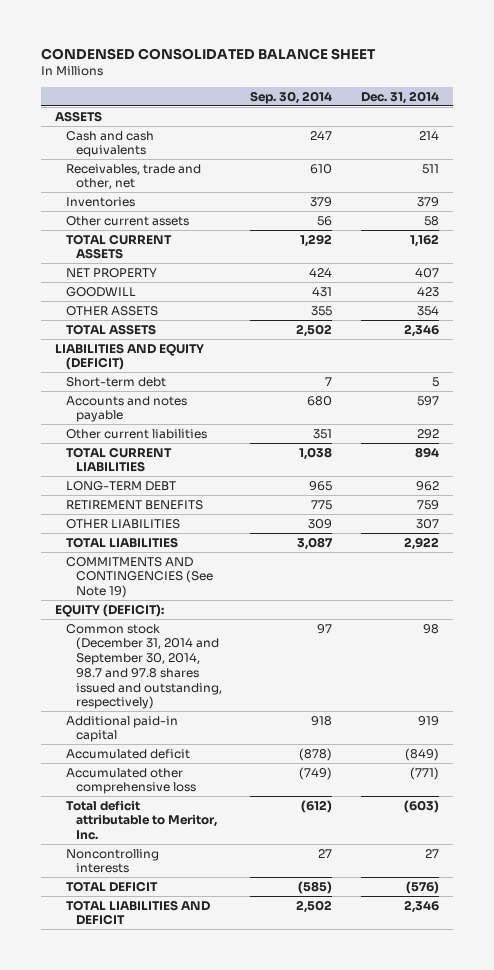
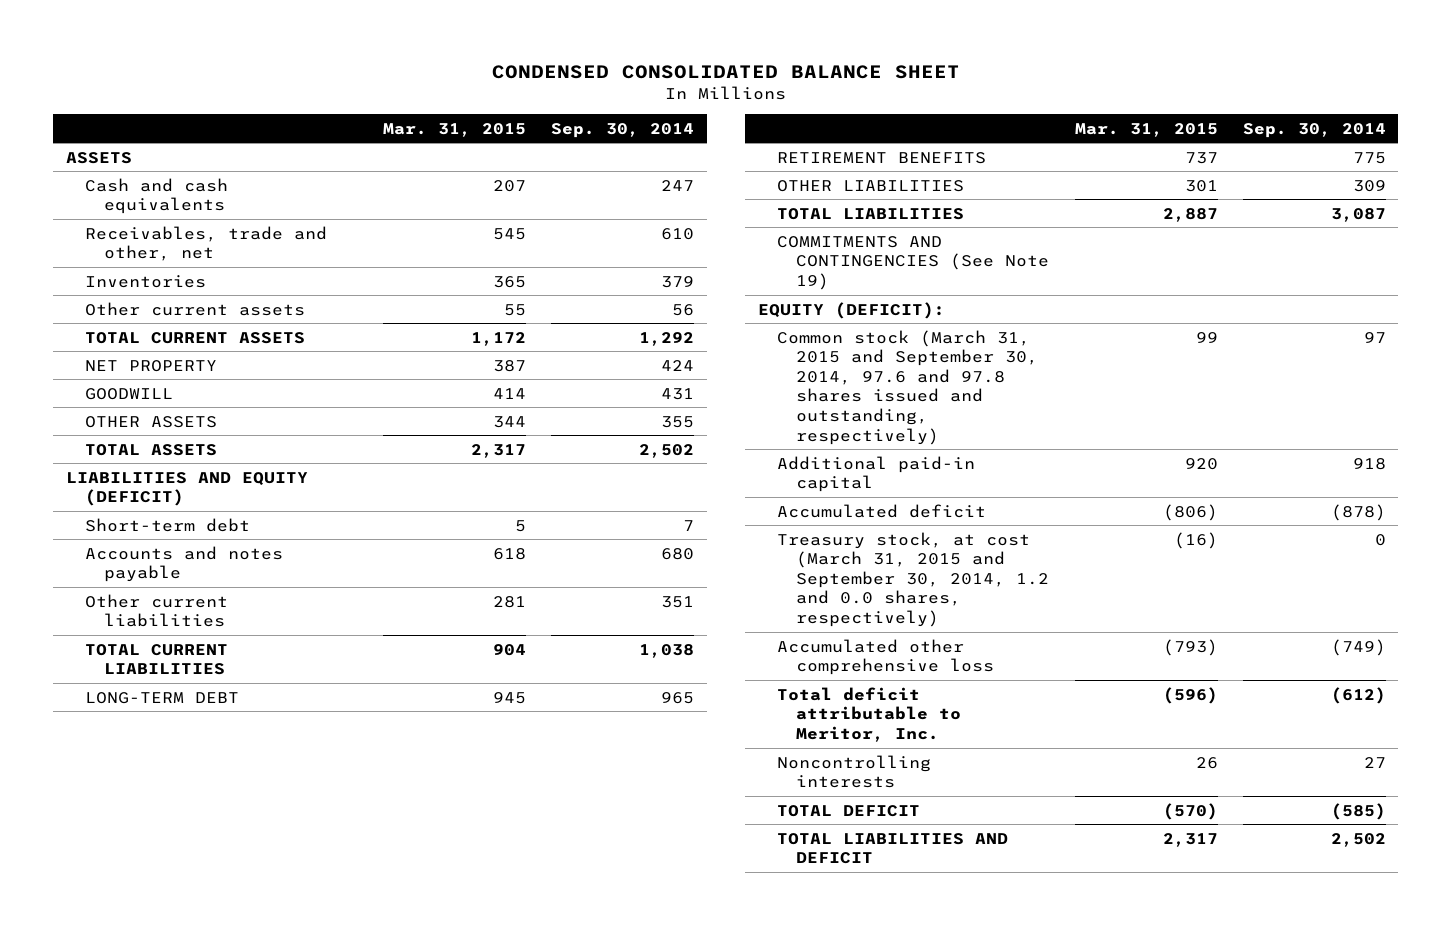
[360,90,439,104] Dec. 31, 2014 -> none
none -> [382,122,526,137] Mar. 31, 2015
[65,623,223,710] Common stock (December 31, 2014 and September 30, 2014, 98.7 and 97.8 shares issued and outstanding, respectively) -> [777,329,1039,445] Common stock (March 31, 2015 and September 30, 2014, 97.6 and 97.8 shares issued and outstanding, respectively)
none -> [777,531,1050,628] Treasury stock, at cost (March 31, 2015 and September 30, 2014, 1.2 and 0.0 shares, respectively)

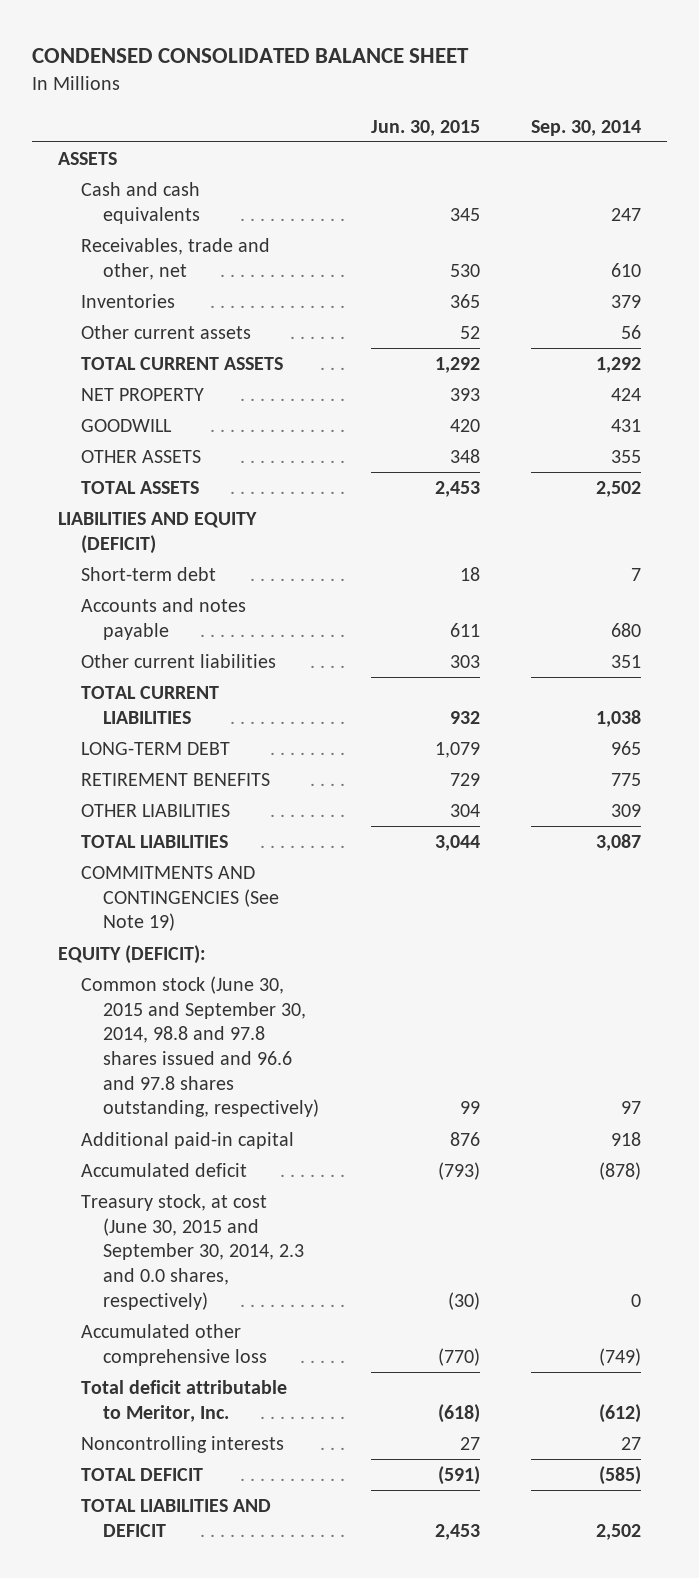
[382,122,526,137] Mar. 31, 2015 -> none
none -> [370,119,480,136] Jun. 30, 2015
[777,329,1039,445] Common stock (March 31, 2015 and September 30, 2014, 97.6 and 97.8 shares issued and outstanding, respectively) -> [80,976,320,1118] Common stock (June 30, 2015 and September 30, 2014, 98.8 and 97.8 shares issued and 96.6 and 97.8 shares outstanding, respectively)
[777,531,1050,628] Treasury stock, at cost (March 31, 2015 and September 30, 2014, 1.2 and 0.0 shares, respectively) -> [80,1194,305,1310] Treasury stock, at cost (June 30, 2015 and September 30, 2014, 2.3 and 0.0 shares, respectively)

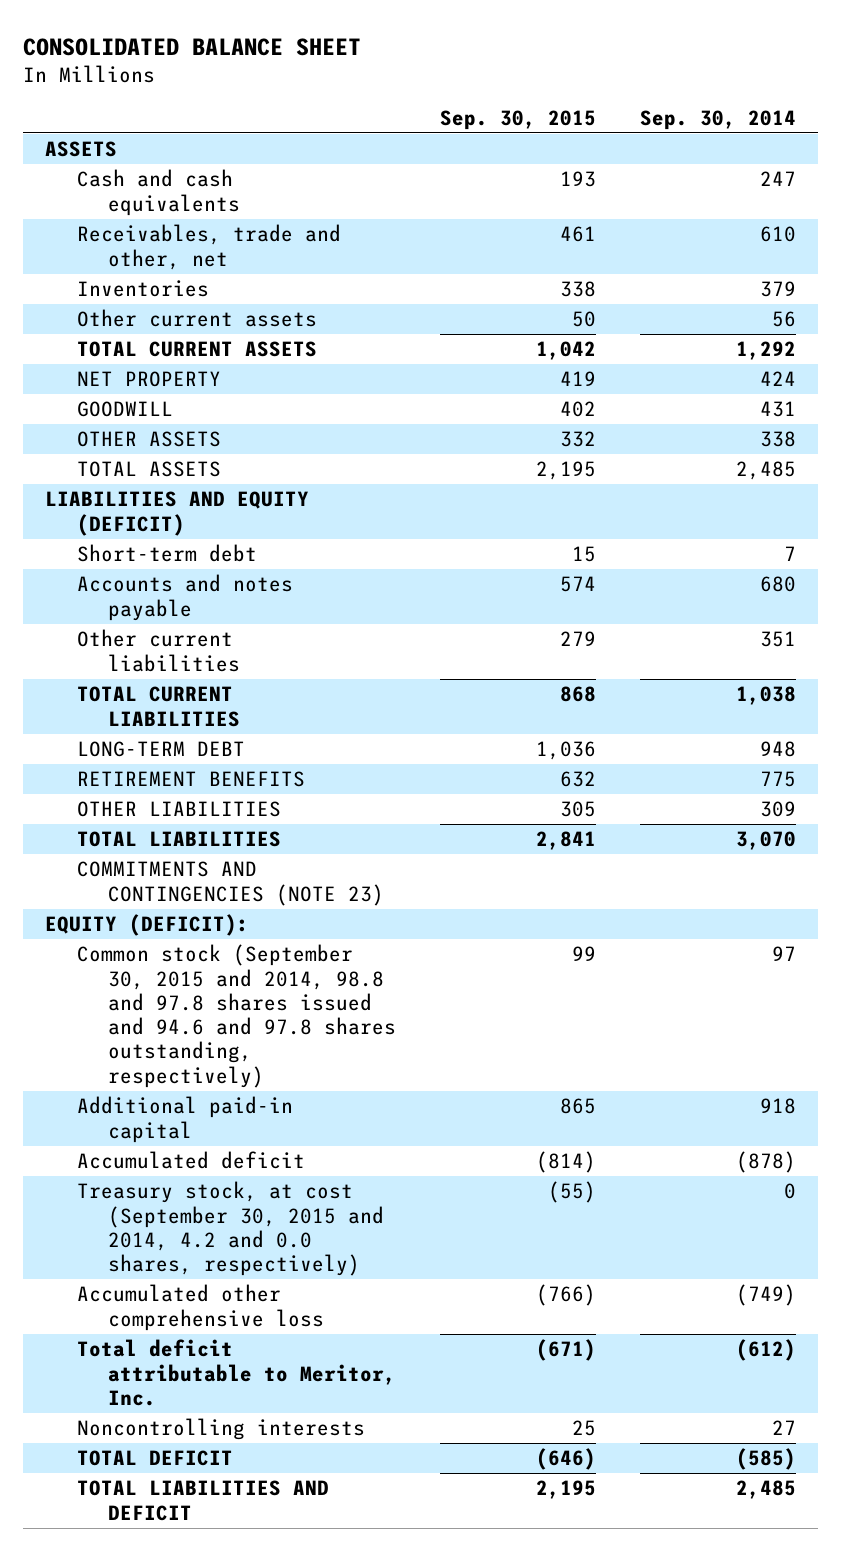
[32,48,470,64] CONDENSED CONSOLIDATED BALANCE SHEET -> [23,37,362,56] CONSOLIDATED BALANCE SHEET
[370,119,480,136] Jun. 30, 2015 -> none
none -> [440,109,597,130] Sep. 30, 2015
[611,450,642,464] 355 -> [760,431,797,448] 338
[596,481,642,498] 2,502 -> [736,461,797,481] 2,485
[611,741,642,756] 965 -> [760,741,797,758] 948
[596,834,642,852] 3,087 -> [736,831,797,851] 3,070
[80,866,280,932] COMMITMENTS AND CONTINGENCIES (See Note 19) -> [76,861,385,906] COMMITMENTS AND CONTINGENCIES (NOTE 23)
[80,976,320,1118] Common stock (June 30, 2015 and September 30, 2014, 98.8 and 97.8 shares issued and 96.6 and 97.8 shares outstanding, respectively) -> [76,944,397,1088] Common stock (September 30, 2015 and 2014, 98.8 and 97.8 shares issued and 94.6 and 97.8 shares outstanding, respectively)
[80,1194,305,1310] Treasury stock, at cost (June 30, 2015 and September 30, 2014, 2.3 and 0.0 shares, respectively) -> [76,1181,385,1277] Treasury stock, at cost (September 30, 2015 and 2014, 4.2 and 0.0 shares, respectively)
[596,1523,642,1540] 2,502 -> [736,1480,797,1500] 2,485

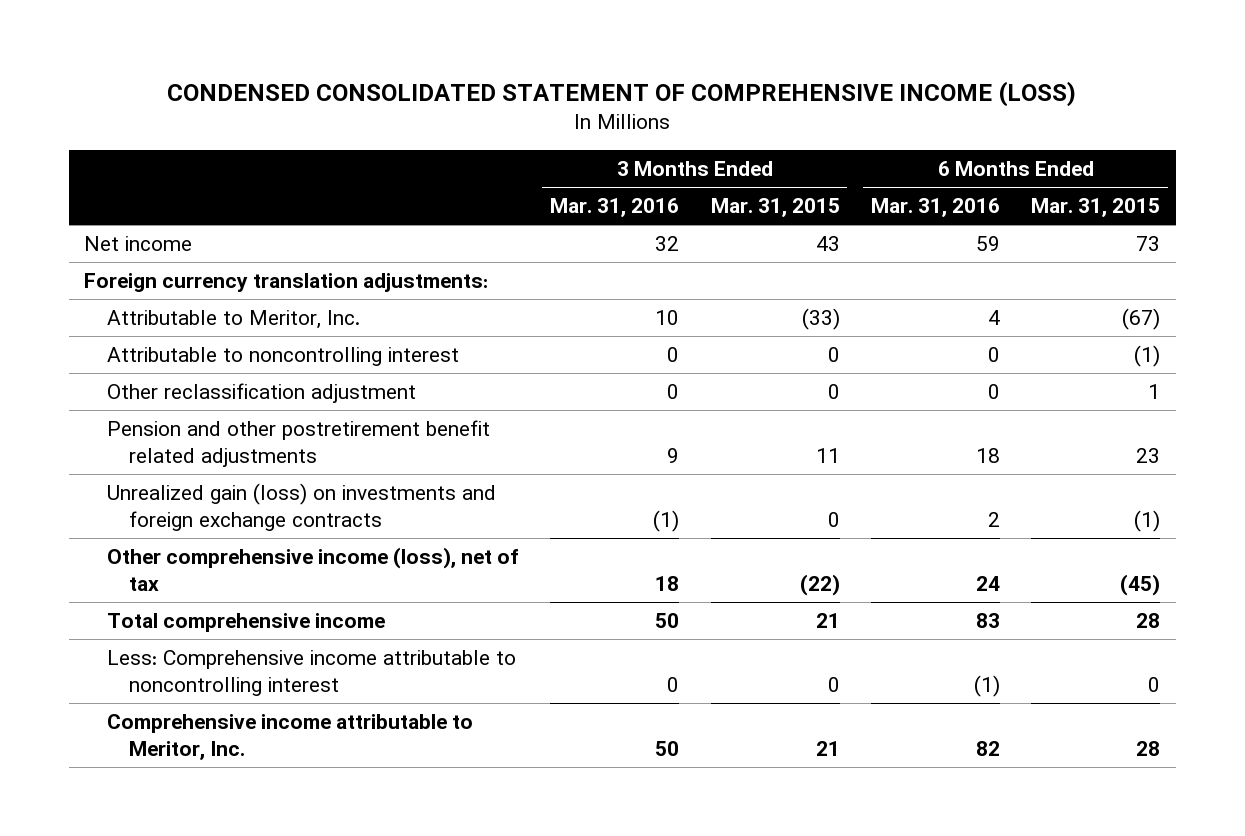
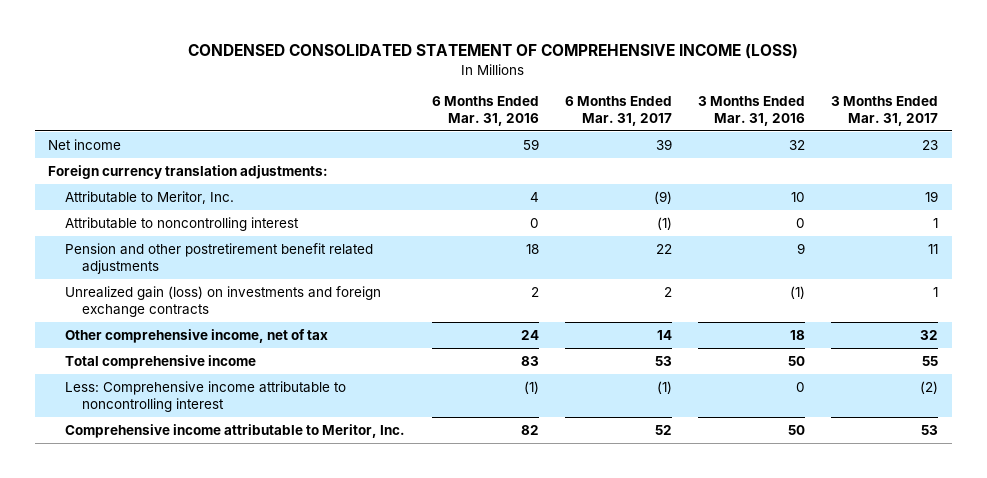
[710,198,840,218] Mar. 31, 2015 -> none
[1031,198,1161,218] Mar. 31, 2015 -> none
none -> [564,95,672,127] 6 Months Ended Mar. 31, 2017
none -> [831,95,939,127] 3 Months Ended Mar. 31, 2017
[106,382,416,403] Other reclassification adjustment -> none
[106,546,519,591] Other comprehensive income (loss), net of tax -> [65,328,329,343] Other comprehensive income, net of tax

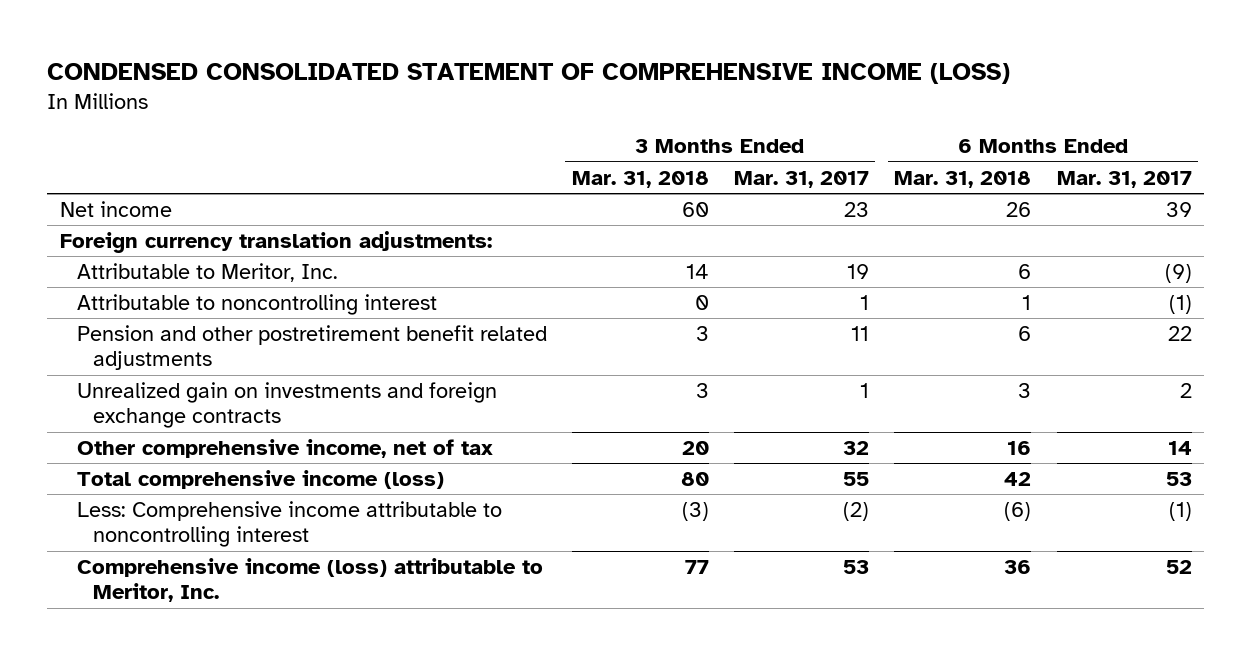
[431,95,539,127] 6 Months Ended Mar. 31, 2016 -> none
[698,95,806,127] 3 Months Ended Mar. 31, 2016 -> none
none -> [571,170,709,188] Mar. 31, 2018
none -> [894,170,1032,188] Mar. 31, 2018
[65,285,382,317] Unrealized gain (loss) on investments and foreign exchange contracts -> [76,381,497,429] Unrealized gain on investments and foreign exchange contracts
[65,354,257,369] Total comprehensive income -> [76,469,444,489] Total comprehensive income (loss)
[65,423,406,438] Comprehensive income attributable to Meritor, Inc. -> [76,557,543,603] Comprehensive income (loss) attributable to Meritor, Inc.

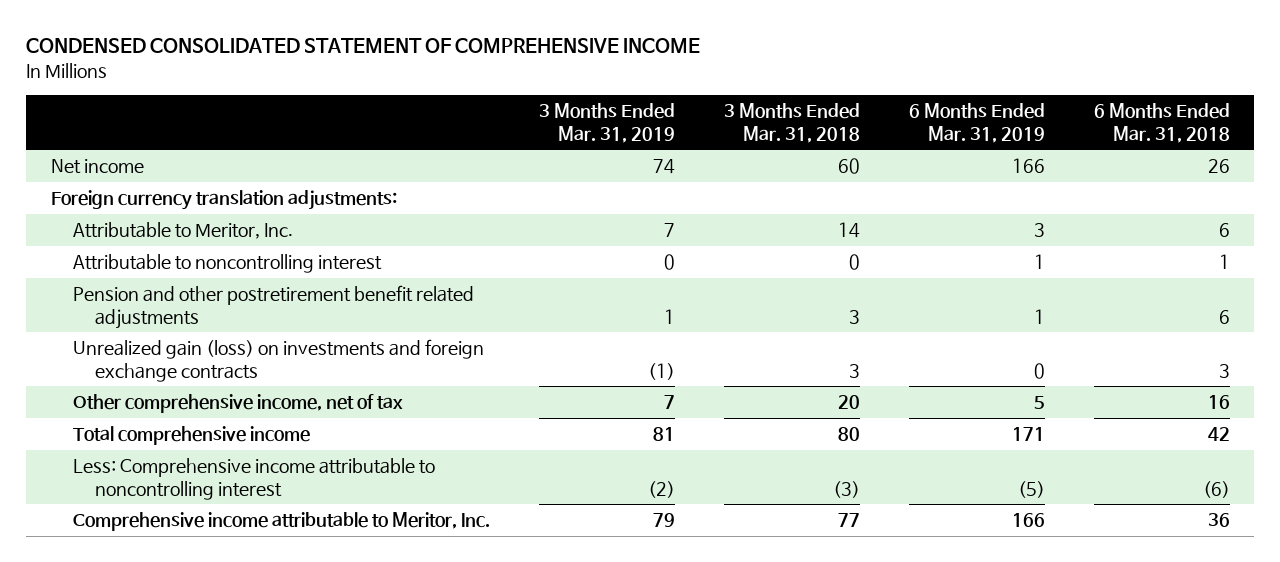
[46,63,1010,85] CONDENSED CONSOLIDATED STATEMENT OF COMPREHENSIVE INCOME (LOSS) -> [26,38,701,54] CONDENSED CONSOLIDATED STATEMENT OF COMPREHENSIVE INCOME
[734,170,870,188] Mar. 31, 2017 -> none
[1056,170,1192,188] Mar. 31, 2017 -> none
none -> [538,102,675,143] 3 Months Ended Mar. 31, 2019
none -> [908,102,1045,143] 6 Months Ended Mar. 31, 2019
[76,381,497,429] Unrealized gain on investments and foreign exchange contracts -> [72,339,484,382] Unrealized gain (loss) on investments and foreign exchange contracts
[76,469,444,489] Total comprehensive income (loss) -> [72,426,310,446] Total comprehensive income
[76,557,543,603] Comprehensive income (loss) attributable to Meritor, Inc. -> [72,512,490,532] Comprehensive income attributable to Meritor, Inc.

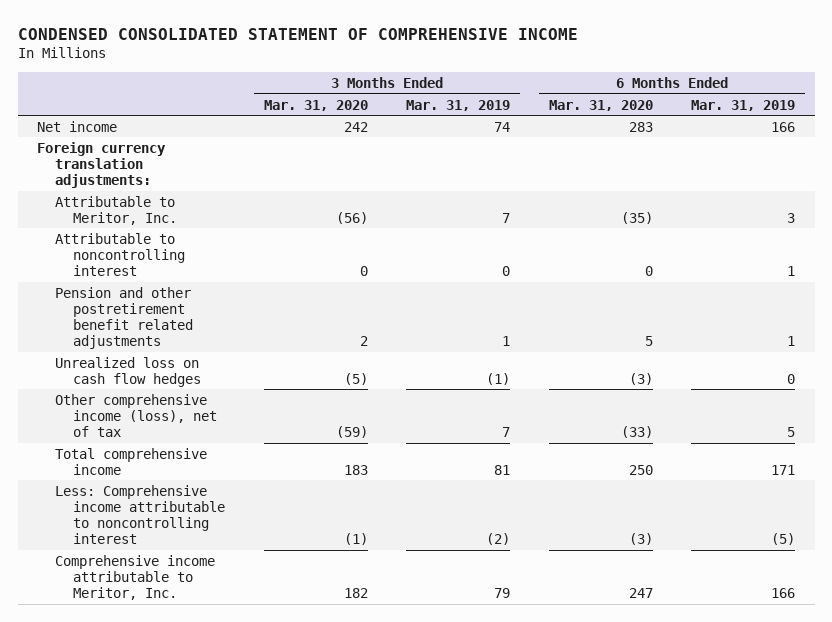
[723,102,860,143] 3 Months Ended Mar. 31, 2018 -> none
[1093,102,1230,143] 6 Months Ended Mar. 31, 2018 -> none
none -> [263,99,368,111] Mar. 31, 2020
none -> [548,99,653,111] Mar. 31, 2020
[72,339,484,382] Unrealized gain (loss) on investments and foreign exchange contracts -> none
none -> [55,356,202,387] Unrealized loss on cash flow hedges
[72,394,403,414] Other comprehensive income, net of tax -> [55,393,218,438] Other comprehensive income (loss), net of tax

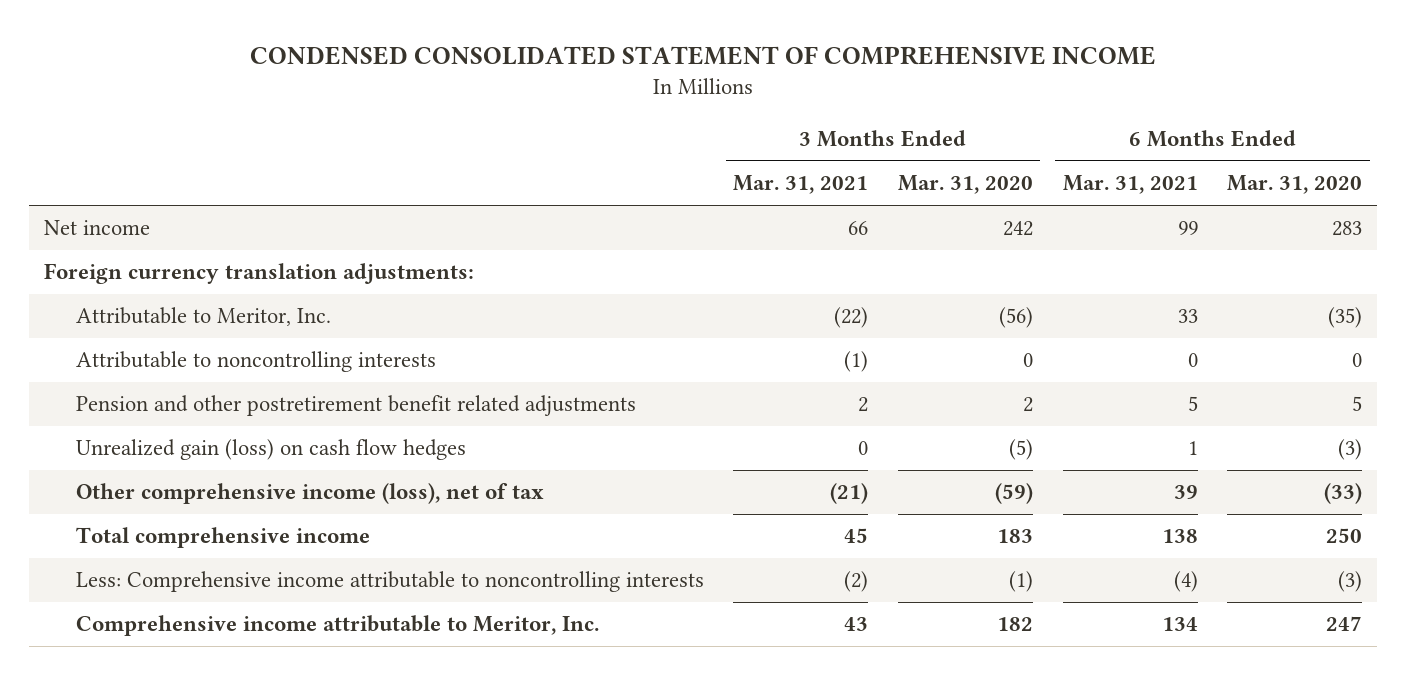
[406,99,511,111] Mar. 31, 2019 -> none
[691,99,796,111] Mar. 31, 2019 -> none
none -> [733,175,869,195] Mar. 31, 2021
none -> [1062,175,1198,195] Mar. 31, 2021
[55,232,186,277] Attributable to noncontrolling interest -> [75,351,436,373] Attributable to noncontrolling interests
[55,356,202,387] Unrealized loss on cash flow hedges -> [75,439,466,461] Unrealized gain (loss) on cash flow hedges
[55,484,226,545] Less: Comprehensive income attributable to noncontrolling interest -> [75,571,704,593] Less: Comprehensive income attributable to noncontrolling interests

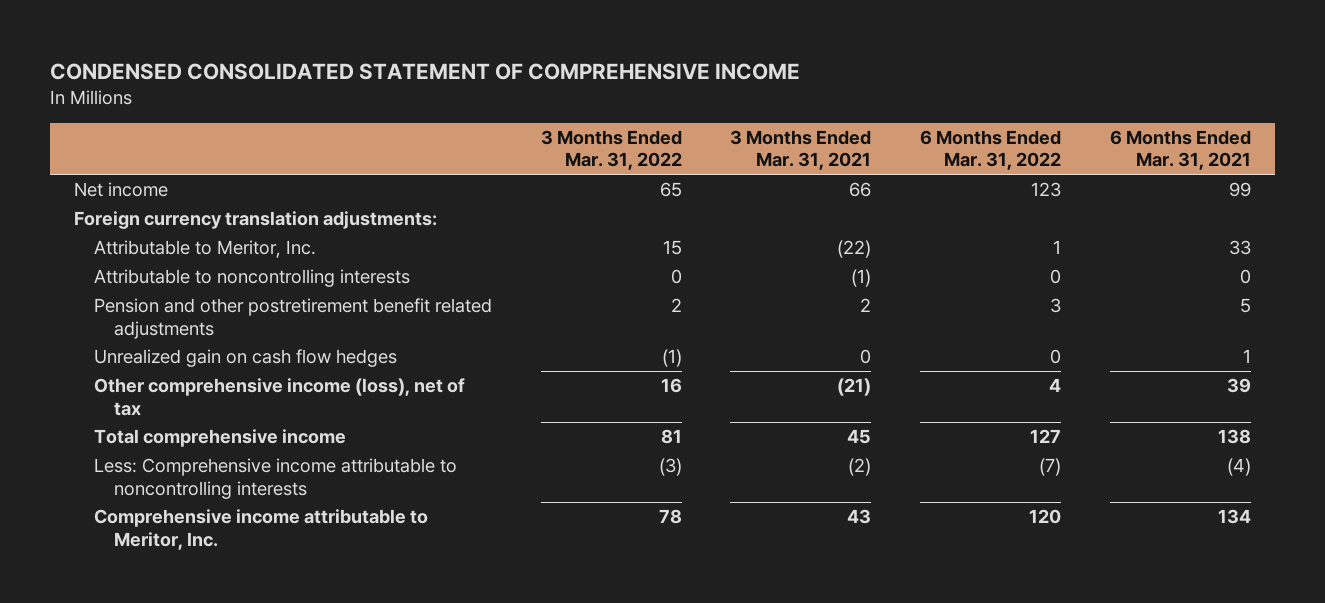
[898,175,1034,195] Mar. 31, 2020 -> none
[1227,175,1363,195] Mar. 31, 2020 -> none
none -> [540,130,682,171] 3 Months Ended Mar. 31, 2022
none -> [920,130,1062,171] 6 Months Ended Mar. 31, 2022
[75,439,466,461] Unrealized gain (loss) on cash flow hedges -> [94,349,398,368] Unrealized gain on cash flow hedges

